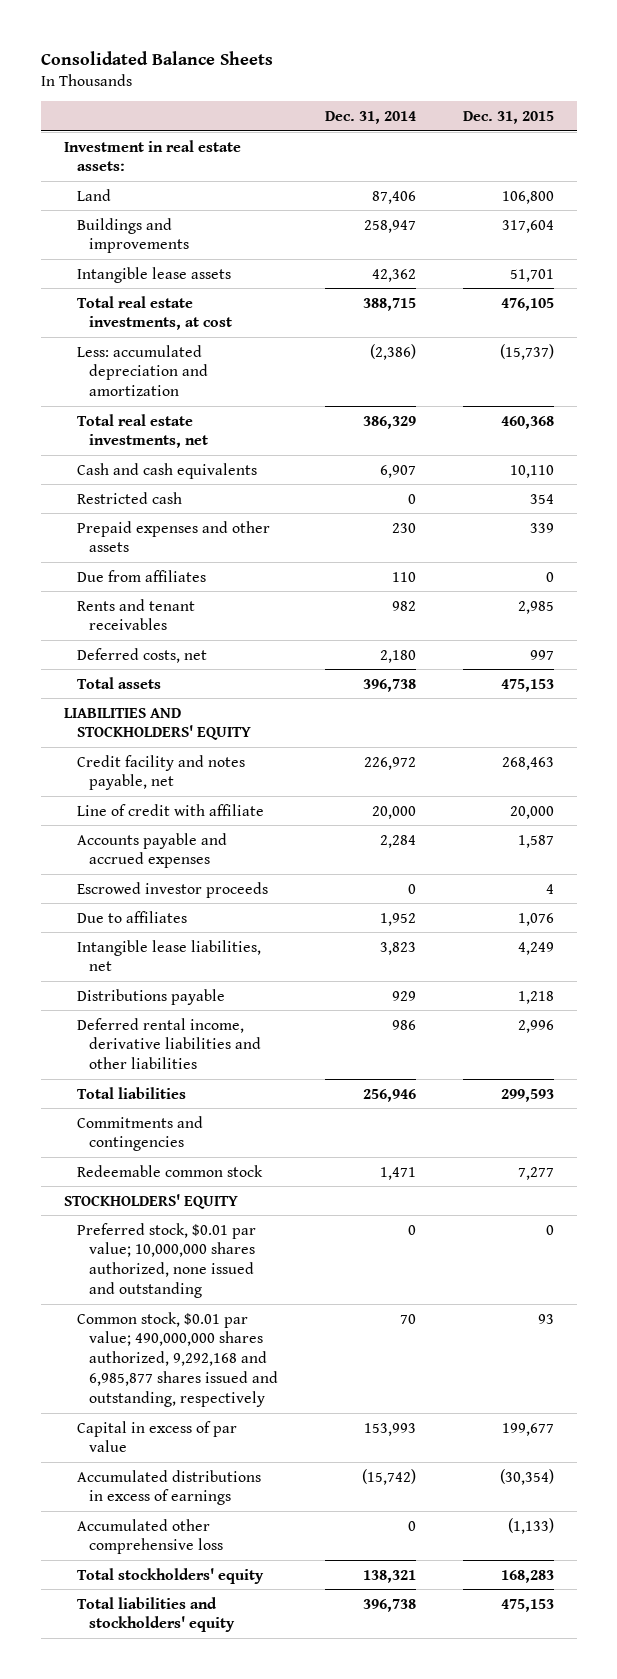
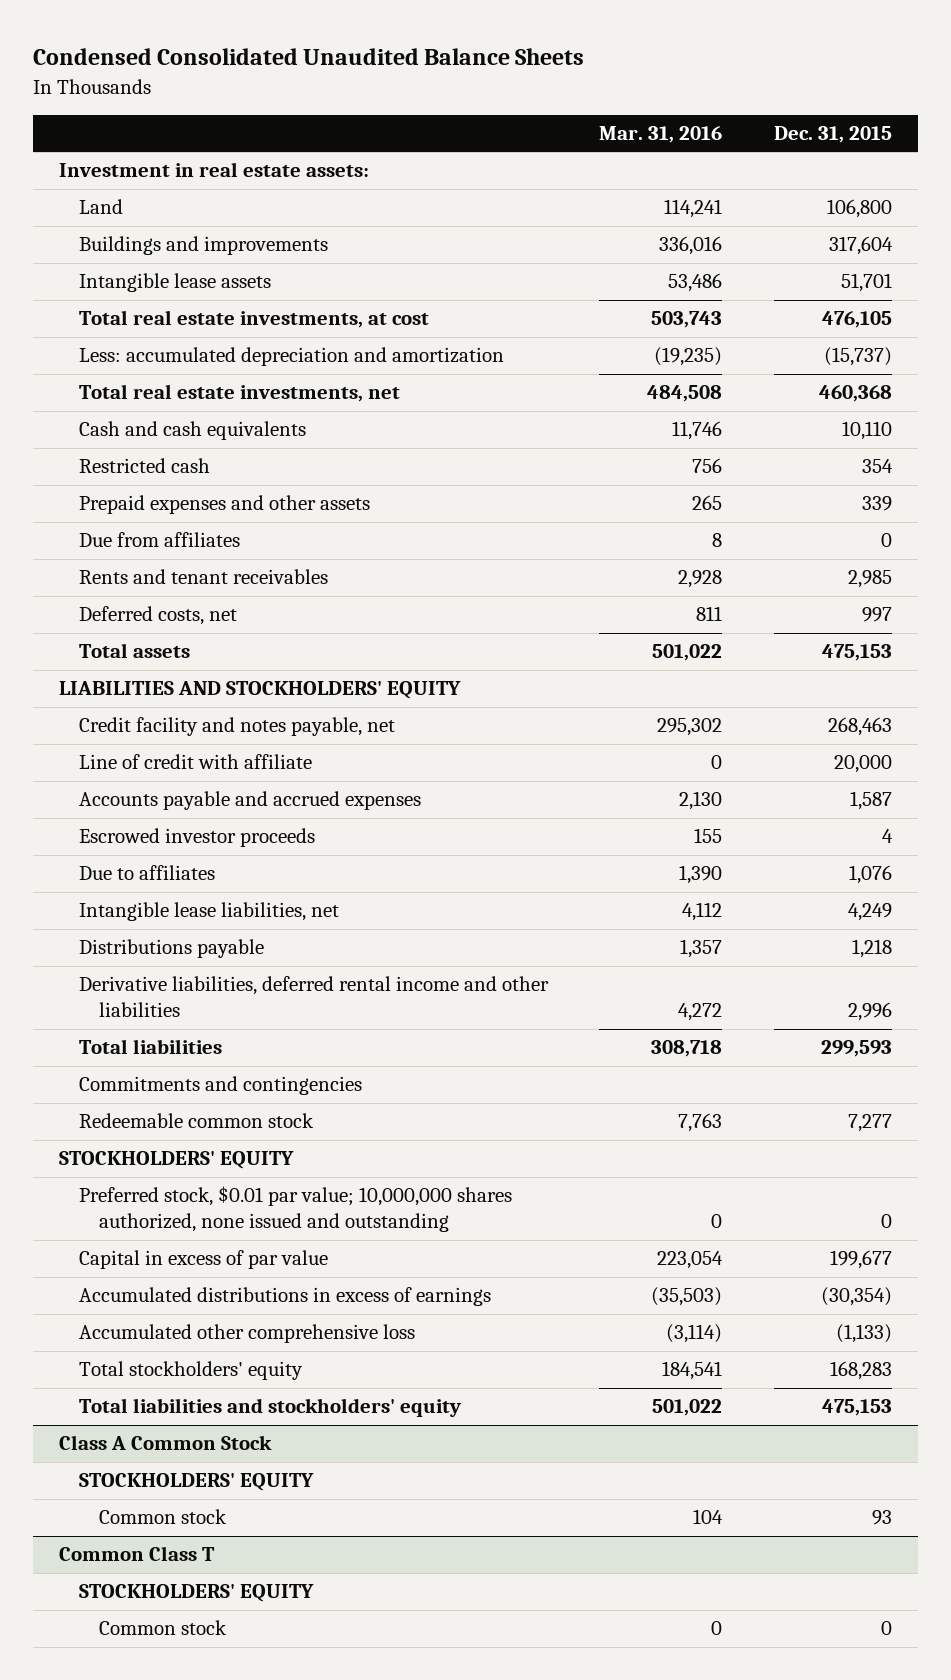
[40,50,273,65] Consolidated Balance Sheets -> [32,48,584,66] Condensed Consolidated Unaudited Balance Sheets
[324,110,416,124] Dec. 31, 2014 -> none
none -> [599,126,723,144] Mar. 31, 2016
[76,1017,262,1070] Deferred rental income, derivative liabilities and other liabilities -> [78,976,549,1018] Derivative liabilities, deferred rental income and other liabilities
[76,1311,279,1408] Common stock, $0.01 par value; 490,000,000 shares authorized, 9,292,168 and 6,985,877 shares issued and outstanding, respectively -> none
none -> [58,1435,272,1451] Class A Common Stock
none -> [78,1473,314,1492] STOCKHOLDERS' EQUITY
none -> [98,1509,227,1525] Common stock
none -> [58,1546,215,1562] Common Class T
none -> [78,1584,314,1603] STOCKHOLDERS' EQUITY
none -> [98,1620,227,1636] Common stock

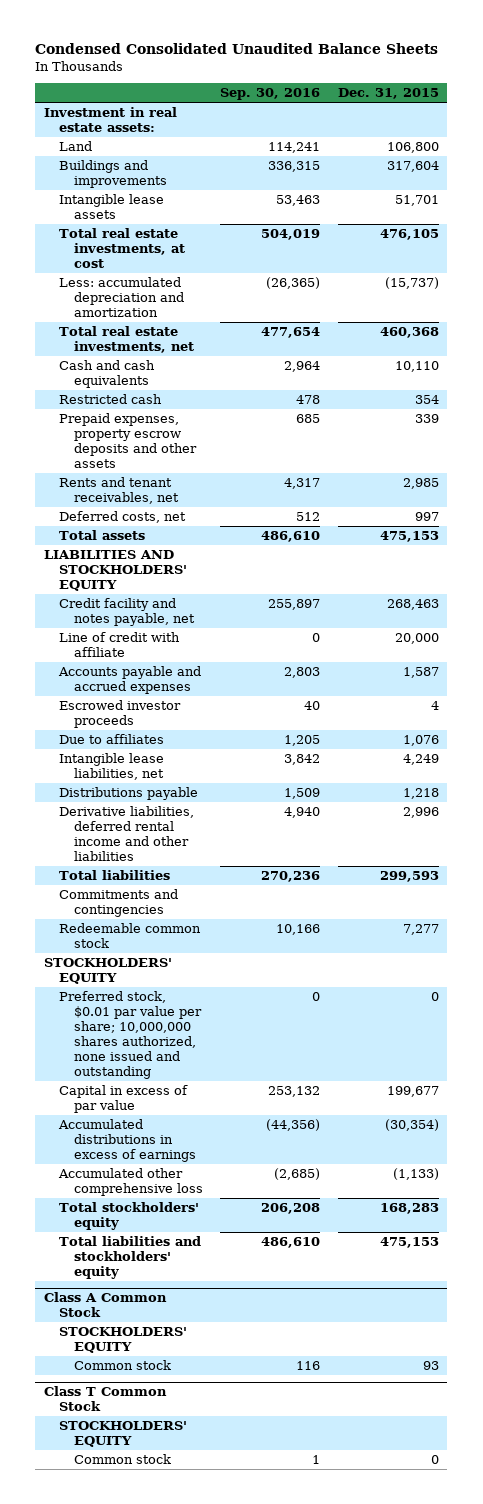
[599,126,723,144] Mar. 31, 2016 -> none
none -> [220,88,321,101] Sep. 30, 2016
[78,532,240,548] Due from affiliates -> none
[78,495,370,515] Prepaid expenses and other assets -> [58,412,197,468] Prepaid expenses, property escrow deposits and other assets
[78,569,328,585] Rents and tenant receivables -> [58,476,179,504] Rents and tenant receivables, net
[78,1186,512,1233] Preferred stock, $0.01 par value; 10,000,000 shares authorized, none issued and outstanding -> [58,990,202,1079] Preferred stock, $0.01 par value per share; 10,000,000 shares authorized, none issued and outstanding
[58,1546,215,1562] Common Class T -> [44,1386,168,1412] Class T Common Stock

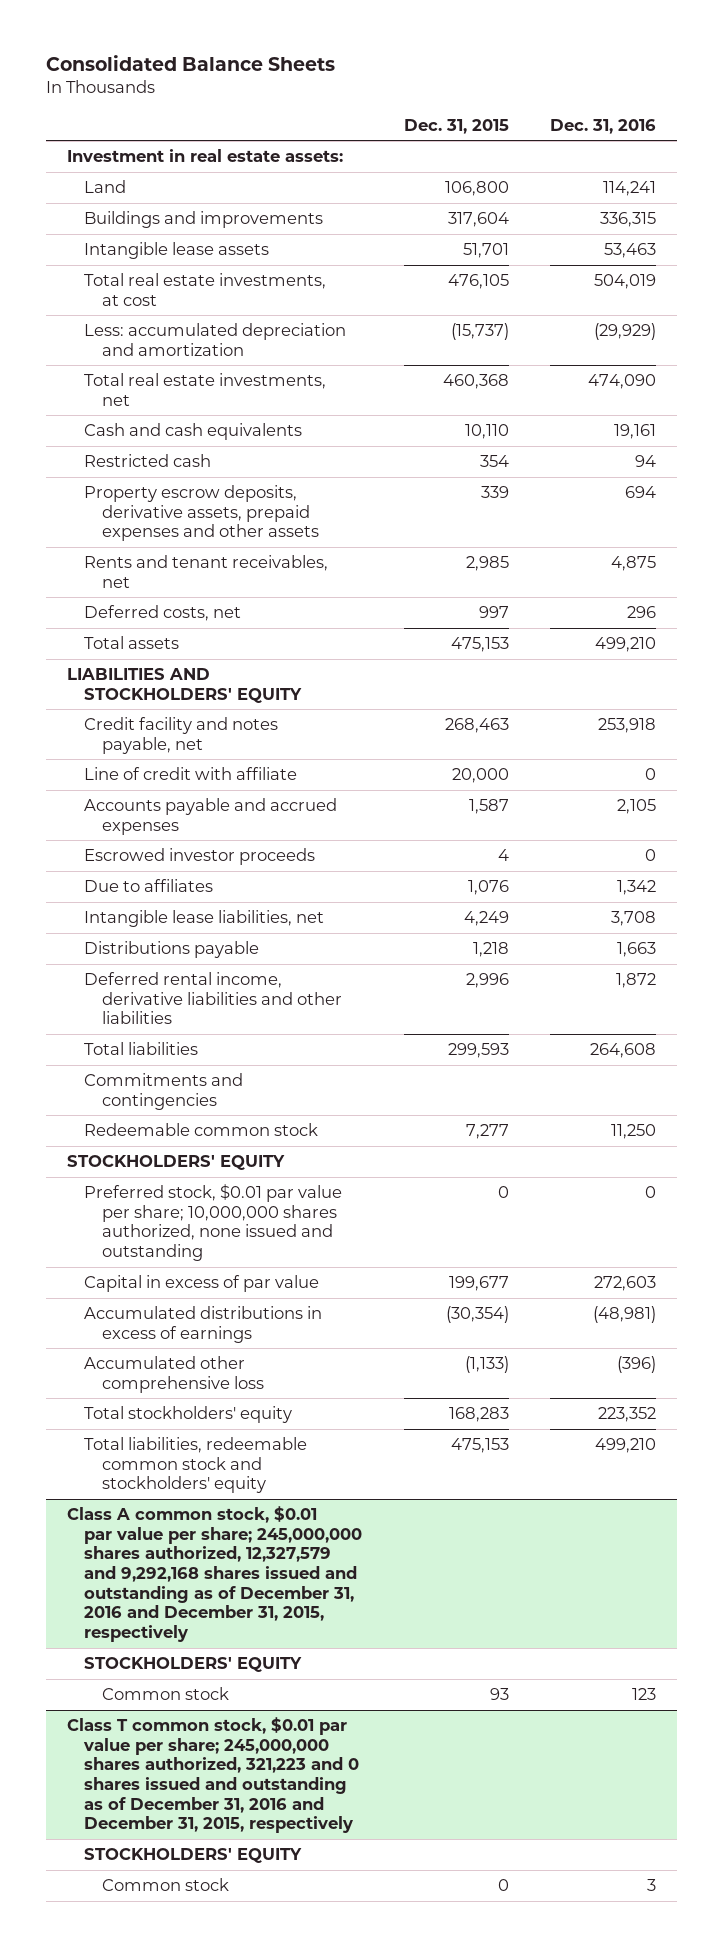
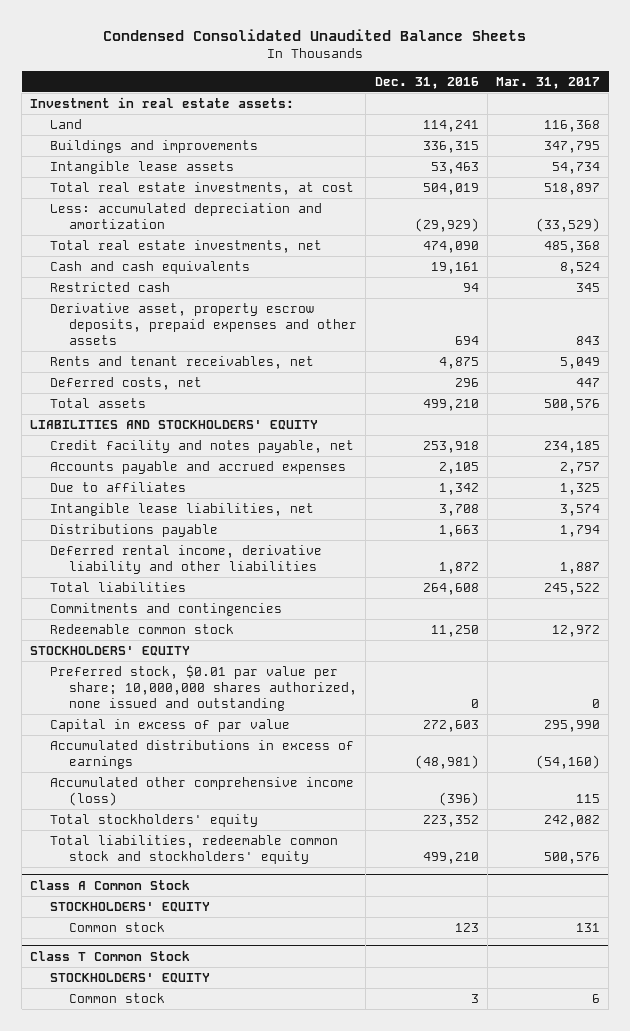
[45,55,335,72] Consolidated Balance Sheets -> [103,29,527,42] Condensed Consolidated Unaudited Balance Sheets
[403,118,509,134] Dec. 31, 2015 -> none
none -> [496,76,601,89] Mar. 31, 2017
[84,485,319,542] Property escrow deposits, derivative assets, prepaid expenses and other assets -> [49,303,358,345] Derivative asset, property escrow deposits, prepaid expenses and other assets
[84,767,298,781] Line of credit with affiliate -> none
[84,848,316,866] Escrowed investor proceeds -> none
[84,972,342,1025] Deferred rental income, derivative liabilities and other liabilities -> [49,545,322,574] Deferred rental income, derivative liability and other liabilities
[84,1356,264,1393] Accumulated other comprehensive loss -> [49,777,354,806] Accumulated other comprehensive income (loss)
[66,1506,363,1643] Class A common stock, $0.01 par value per share; 245,000,000 shares authorized, 12,327,579 and 9,292,168 shares issued and outstanding as of December 31, 2016 and December 31, 2015, respectively -> [30,879,191,890] Class A Common Stock
[66,1717,360,1834] Class T common stock, $0.01 par value per share; 245,000,000 shares authorized, 321,223 and 0 shares issued and outstanding as of December 31, 2016 and December 31, 2015, respectively -> [30,950,191,961] Class T Common Stock

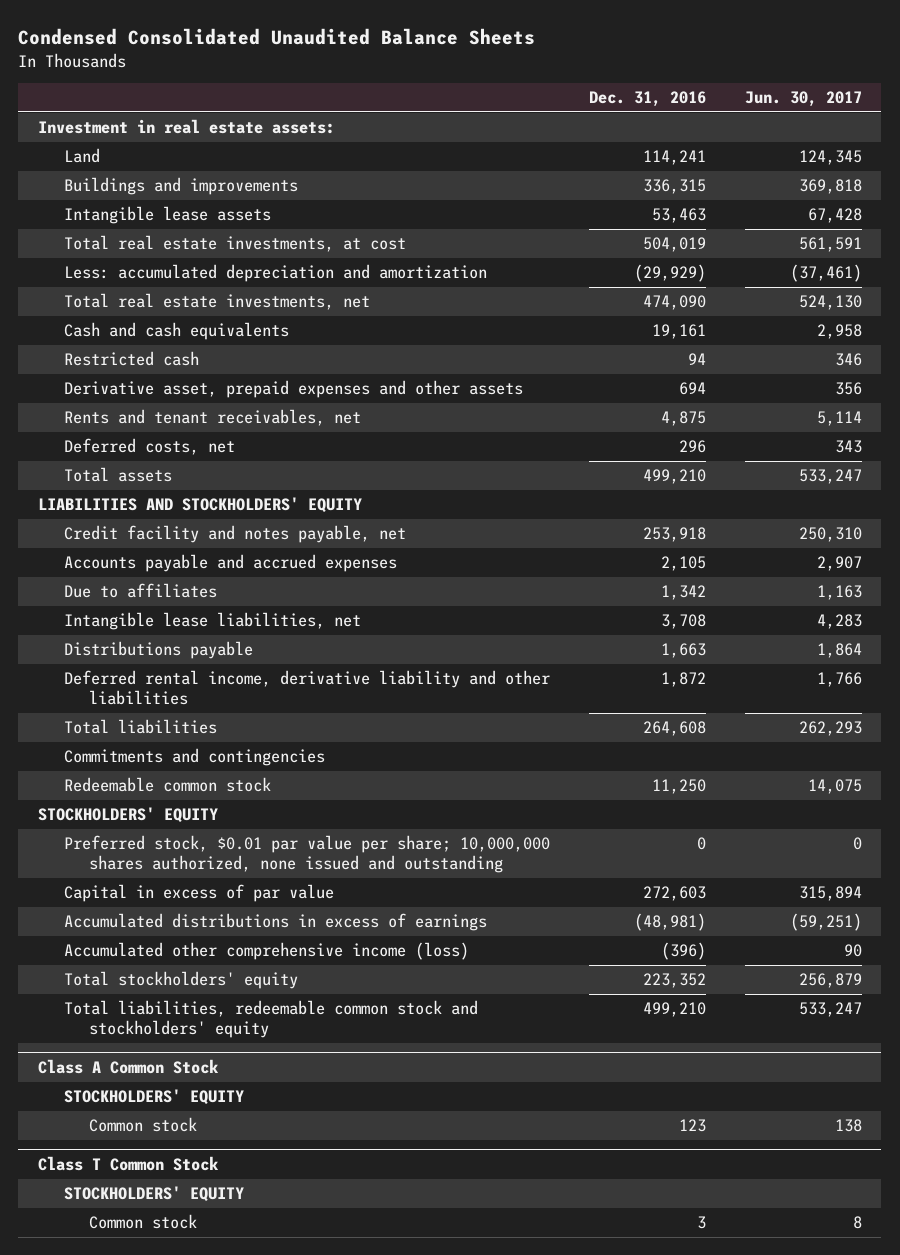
[496,76,601,89] Mar. 31, 2017 -> none
none -> [744,91,862,108] Jun. 30, 2017
[49,303,358,345] Derivative asset, property escrow deposits, prepaid expenses and other assets -> [63,380,523,399] Derivative asset, prepaid expenses and other assets

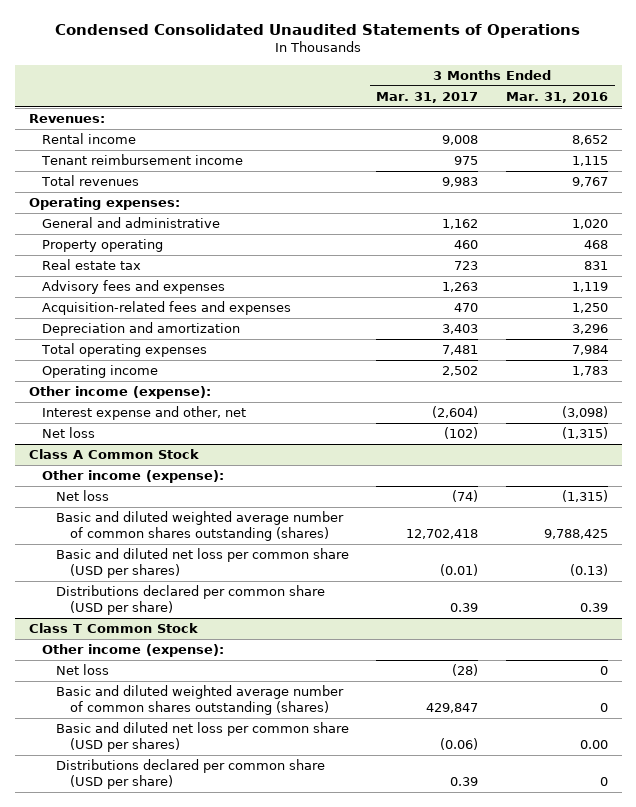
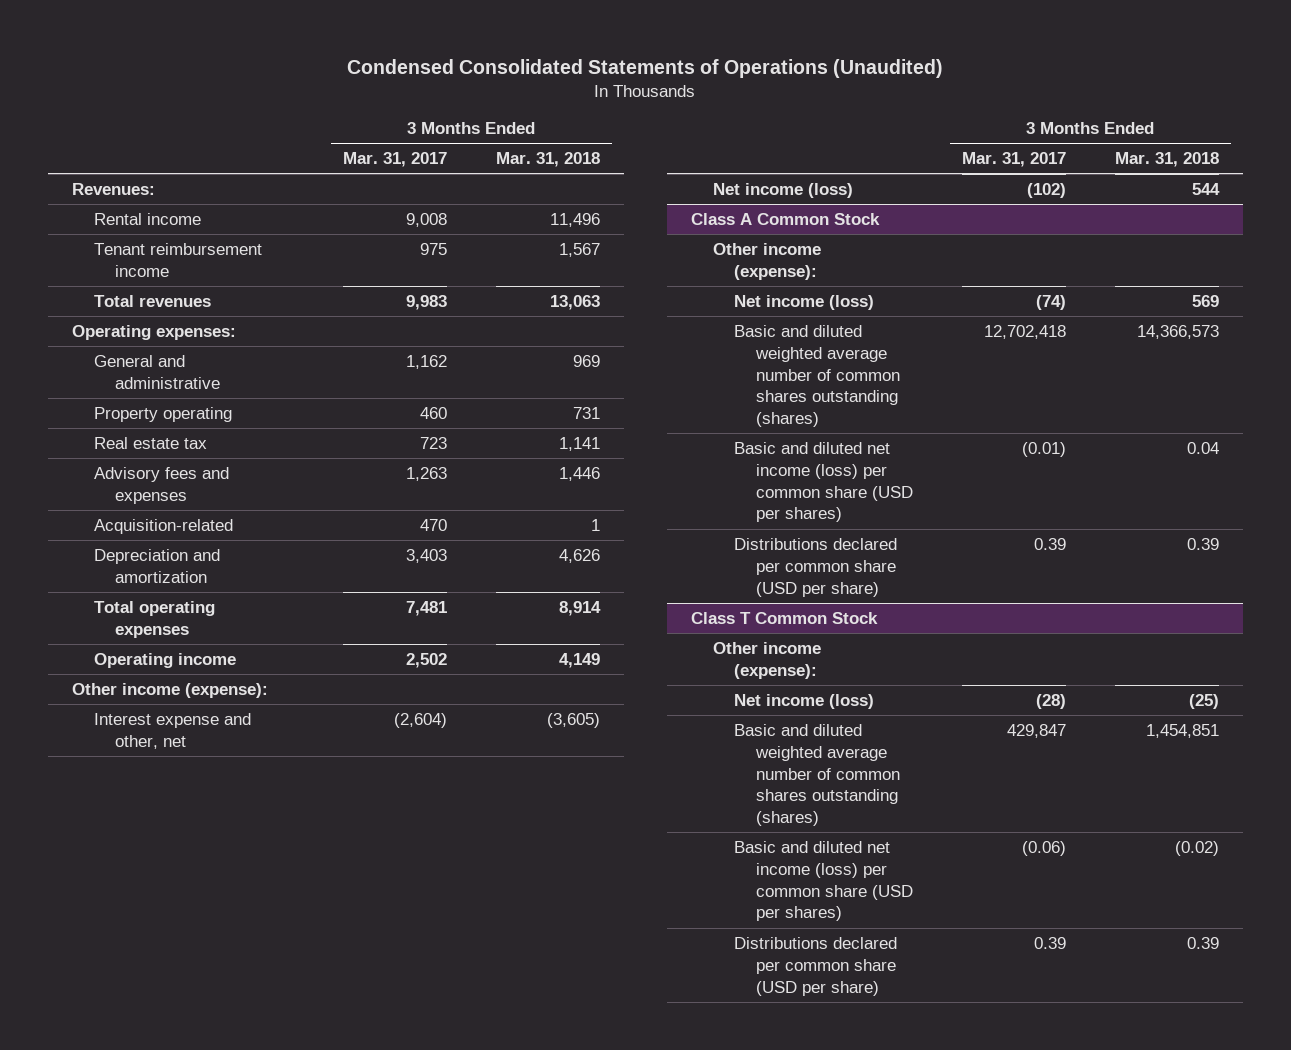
[55,23,581,38] Condensed Consolidated Unaudited Statements of Operations -> [347,58,944,78] Condensed Consolidated Statements of Operations (Unaudited)
[505,92,608,104] Mar. 31, 2016 -> none
none -> [495,152,600,168] Mar. 31, 2018
[42,301,292,316] Acquisition-related fees and expenses -> [93,518,233,534] Acquisition-related
[42,427,96,439] Net loss -> [712,182,853,198] Net income (loss)
[55,490,109,502] Net loss -> [734,294,875,310] Net income (loss)
[55,548,349,579] Basic and diluted net loss per common share (USD per shares) -> [734,441,913,523] Basic and diluted net income (loss) per common share (USD per shares)
[55,664,109,676] Net loss -> [734,693,875,709] Net income (loss)
[55,722,349,753] Basic and diluted net loss per common share (USD per shares) -> [734,840,913,922] Basic and diluted net income (loss) per common share (USD per shares)

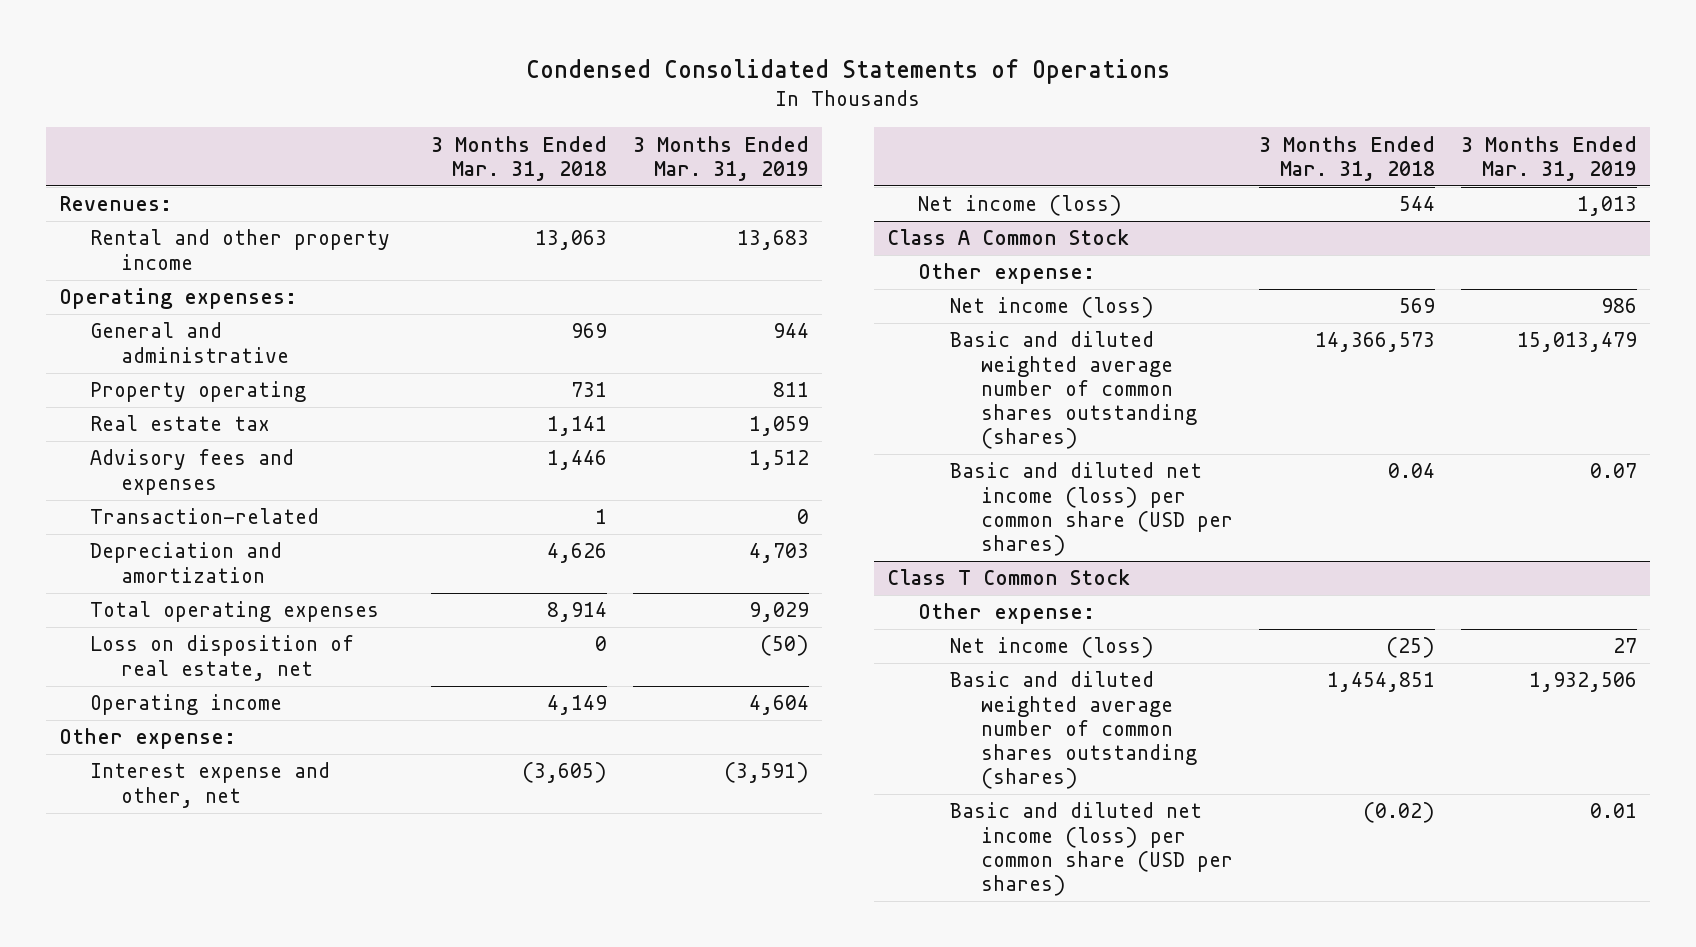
[347,58,944,78] Condensed Consolidated Statements of Operations (Unaudited) -> [526,59,1171,85] Condensed Consolidated Statements of Operations
[342,152,447,168] Mar. 31, 2017 -> none
none -> [632,135,809,181] 3 Months Ended Mar. 31, 2019
[93,212,201,225] Rental income -> none
[93,242,262,277] Tenant reimbursement income -> none
[93,294,211,307] Total revenues -> [90,229,391,270] Rental and other property income
[93,518,233,534] Acquisition-related -> [90,508,320,525] Transaction-related
none -> [90,635,355,681] Loss on disposition of real estate, net
[72,682,269,698] Other income (expense): -> [59,728,237,750] Other expense:
[712,242,821,280] Other income (expense): -> [918,263,1096,285] Other expense:
[734,537,898,597] Distributions declared per common share (USD per share) -> none
[712,641,821,679] Other income (expense): -> [918,603,1096,625] Other expense:
[734,936,898,996] Distributions declared per common share (USD per share) -> none

